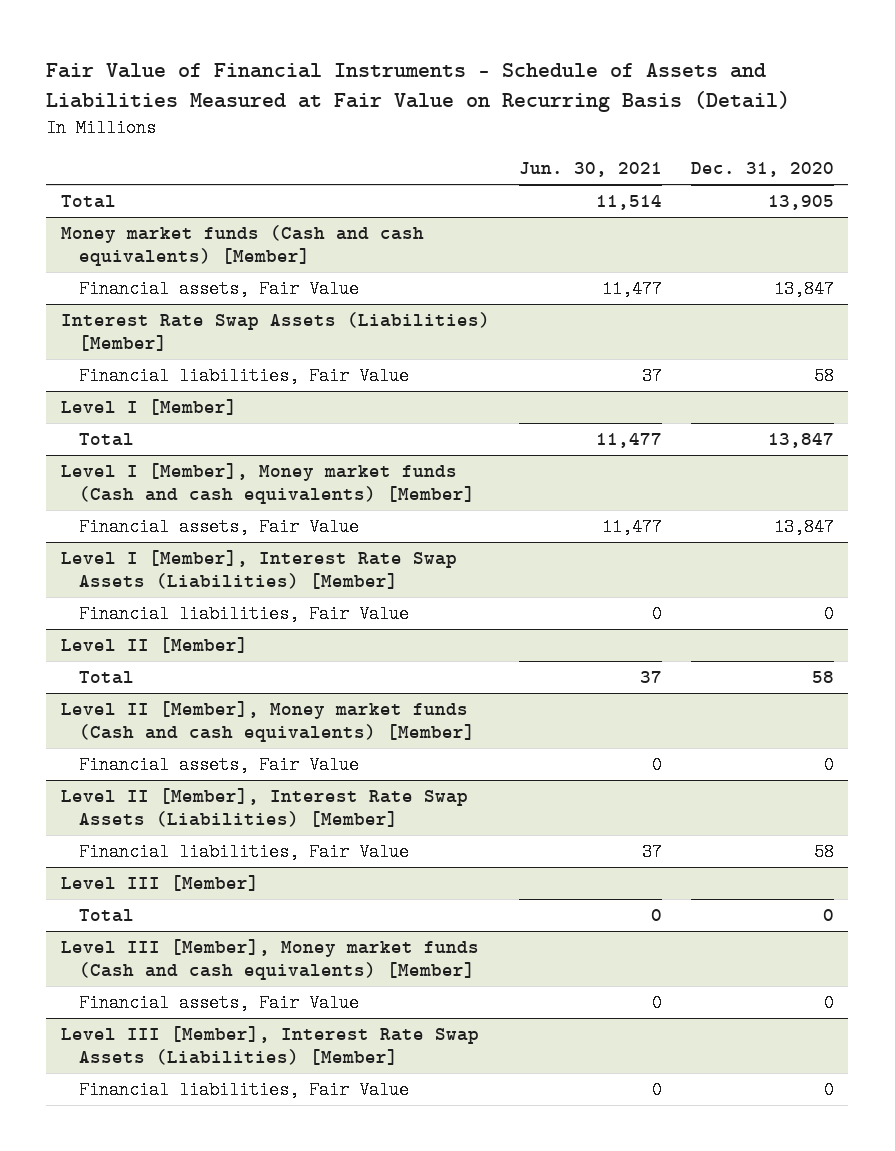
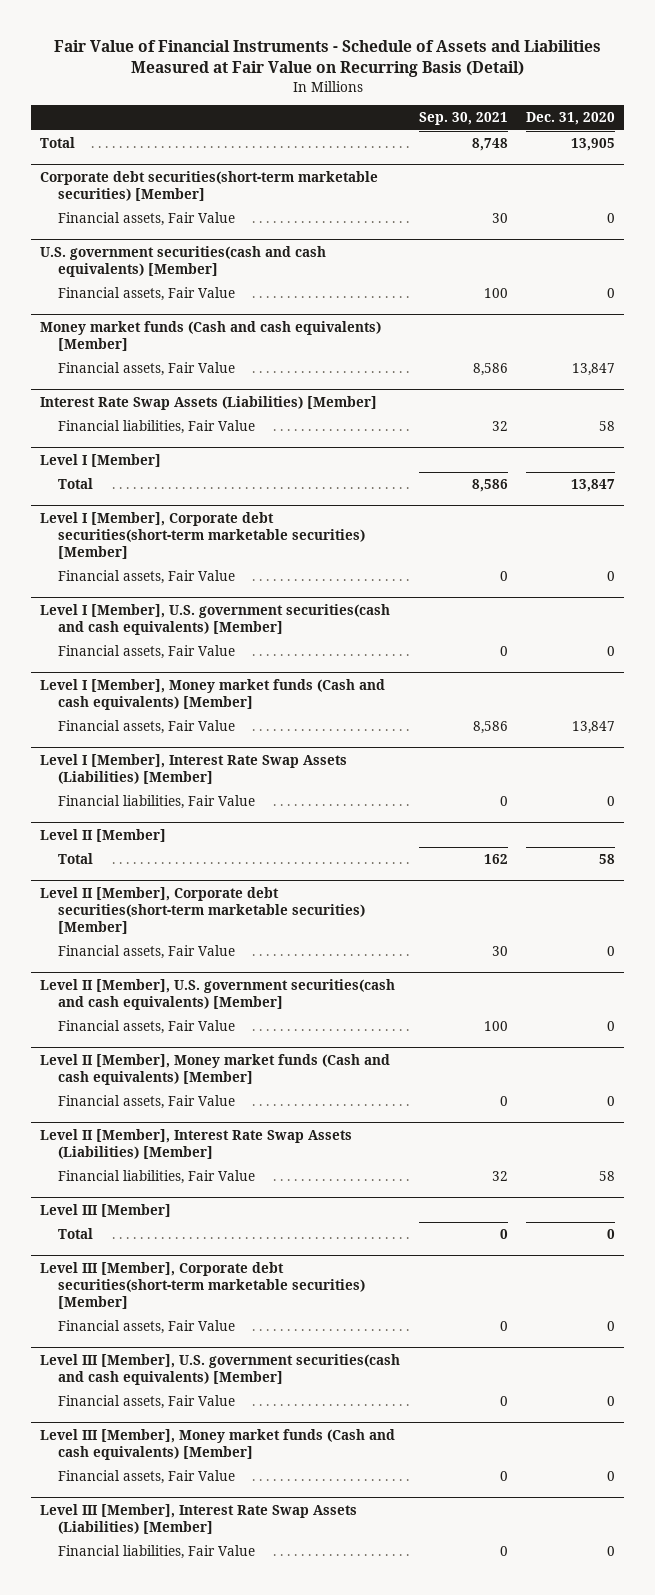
[518,162,662,178] Jun. 30, 2021 -> none
none -> [418,112,508,126] Sep. 30, 2021
none -> [40,170,379,201] Corporate debt securities(short-term marketable securities) [Member]
none -> [57,212,235,227] Financial assets, Fair Value
none -> [40,245,327,277] U.S. government securities(cash and cash equivalents) [Member]
none -> [57,287,235,302] Financial assets, Fair Value
none -> [40,511,365,559] Level I [Member], Corporate debt securities(short-term marketable securities) [Member]
none -> [57,570,235,585] Financial assets, Fair Value
none -> [40,603,391,635] Level I [Member], U.S. government securities(cash and cash equivalents) [Member]
none -> [57,645,235,660] Financial assets, Fair Value
none -> [40,886,365,934] Level II [Member], Corporate debt securities(short-term marketable securities) [Member]
none -> [57,945,235,960] Financial assets, Fair Value
none -> [40,978,396,1010] Level II [Member], U.S. government securities(cash and cash equivalents) [Member]
none -> [57,1020,235,1035] Financial assets, Fair Value
none -> [40,1261,365,1309] Level III [Member], Corporate debt securities(short-term marketable securities) [Member]
none -> [57,1320,235,1335] Financial assets, Fair Value
none -> [40,1353,401,1385] Level III [Member], U.S. government securities(cash and cash equivalents) [Member]
none -> [57,1395,235,1410] Financial assets, Fair Value

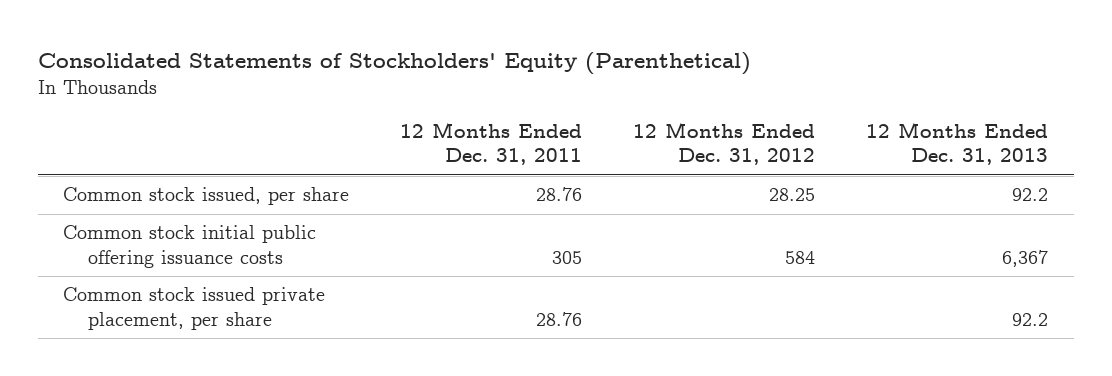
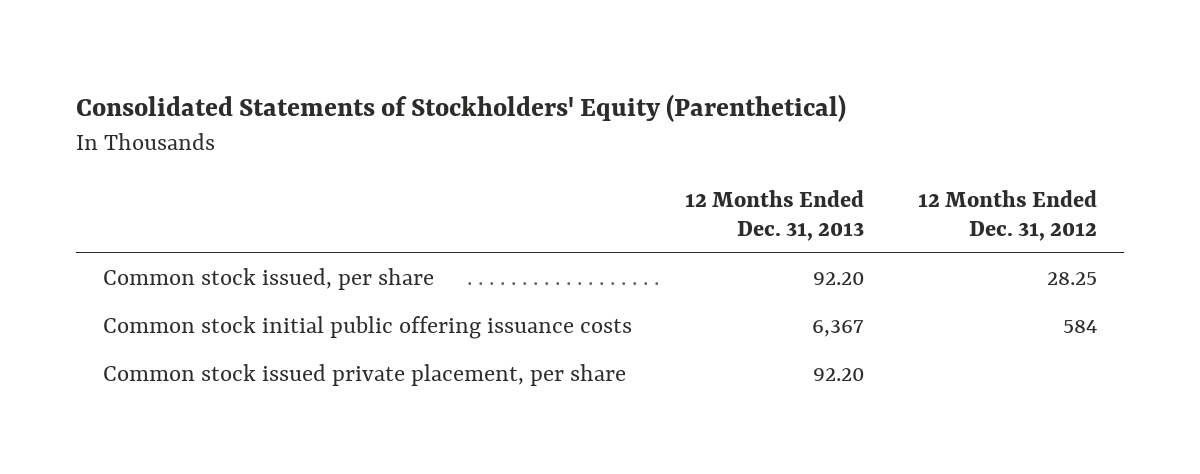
[400,122,583,166] 12 Months Ended Dec. 31, 2011 -> none
[1012,188,1049,202] 92.2 -> [813,272,865,286] 92.20
[1012,312,1049,326] 92.2 -> [813,368,865,382] 92.20

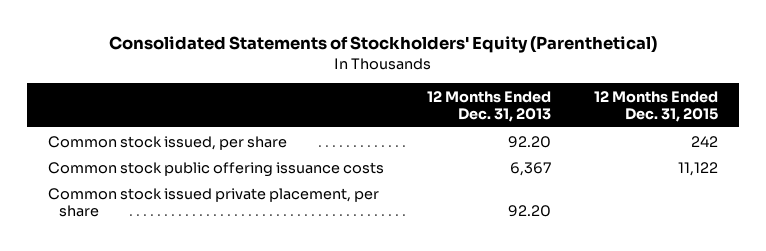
[918,189,1098,242] 12 Months Ended Dec. 31, 2012 -> none
none -> [594,90,719,123] 12 Months Ended Dec. 31, 2015
[102,316,632,340] Common stock initial public offering issuance costs -> [48,161,385,177] Common stock public offering issuance costs

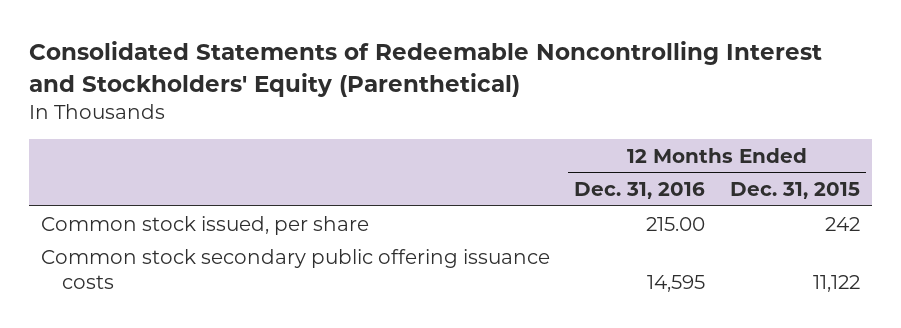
[109,36,658,54] Consolidated Statements of Stockholders' Equity (Parenthetical) -> [29,41,823,97] Consolidated Statements of Redeemable Noncontrolling Interest and Stockholders' Equity (Parenthetical)
[427,90,552,123] 12 Months Ended Dec. 31, 2013 -> none
none -> [574,181,706,199] Dec. 31, 2016
[48,187,380,217] Common stock issued private placement, per share -> none
[48,161,385,177] Common stock public offering issuance costs -> [41,248,551,290] Common stock secondary public offering issuance costs

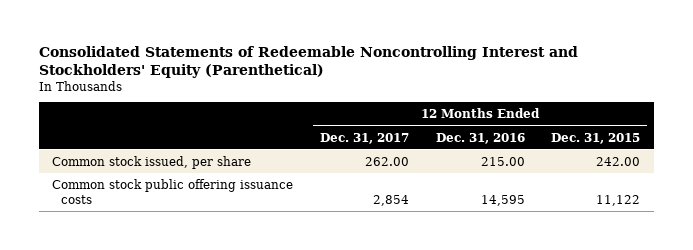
none -> [319,132,409,144] Dec. 31, 2017
[824,216,860,231] 242 -> [596,156,641,166] 242.00
[41,248,551,290] Common stock secondary public offering issuance costs -> [52,178,294,204] Common stock public offering issuance costs

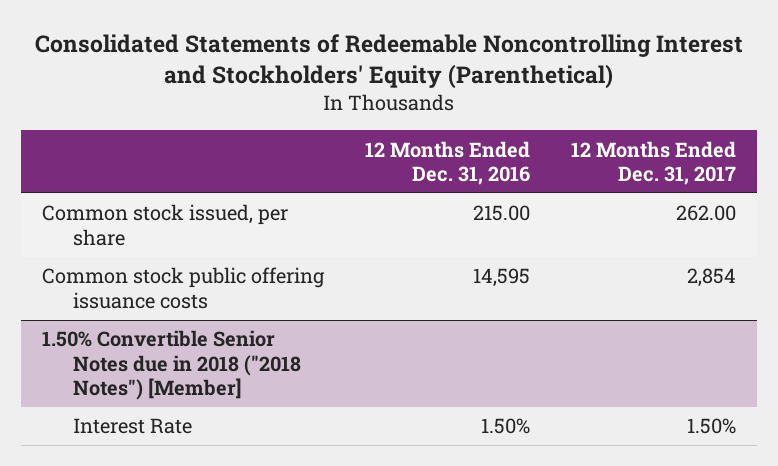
[551,132,641,144] Dec. 31, 2015 -> none
none -> [41,330,301,400] 1.50% Convertible Senior Notes due in 2018 ("2018 Notes") [Member]
none -> [72,418,192,435] Interest Rate

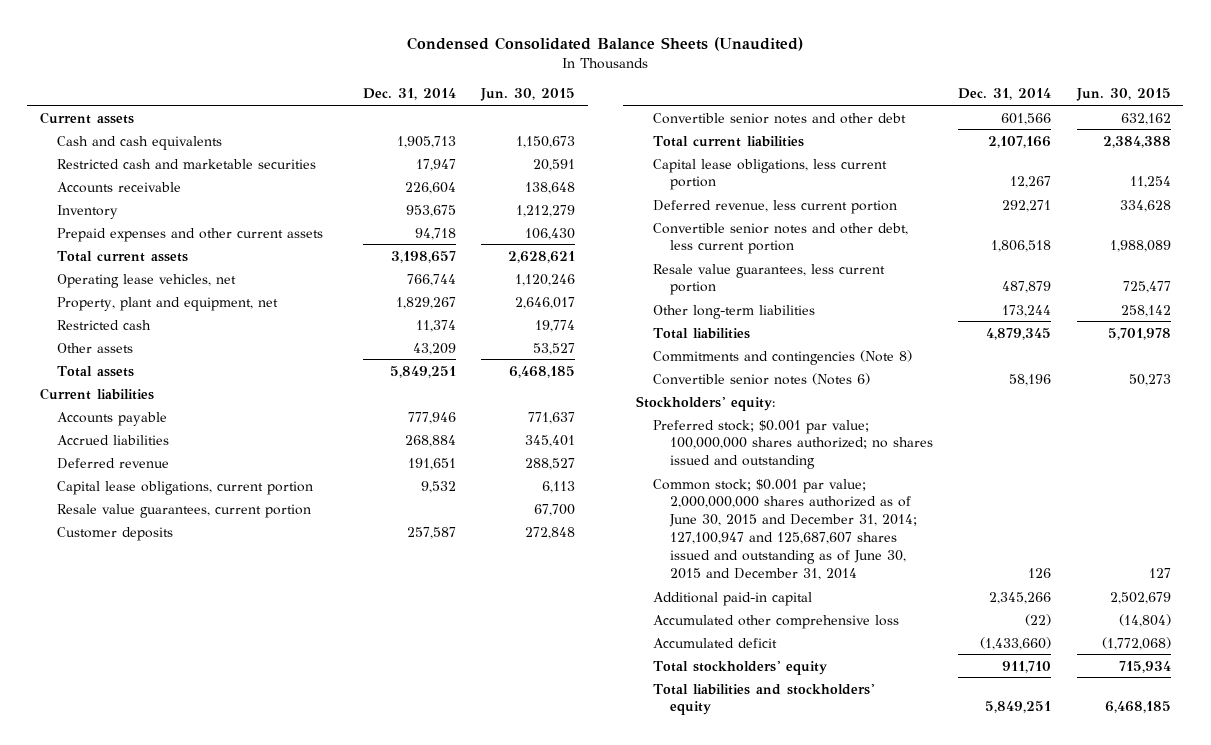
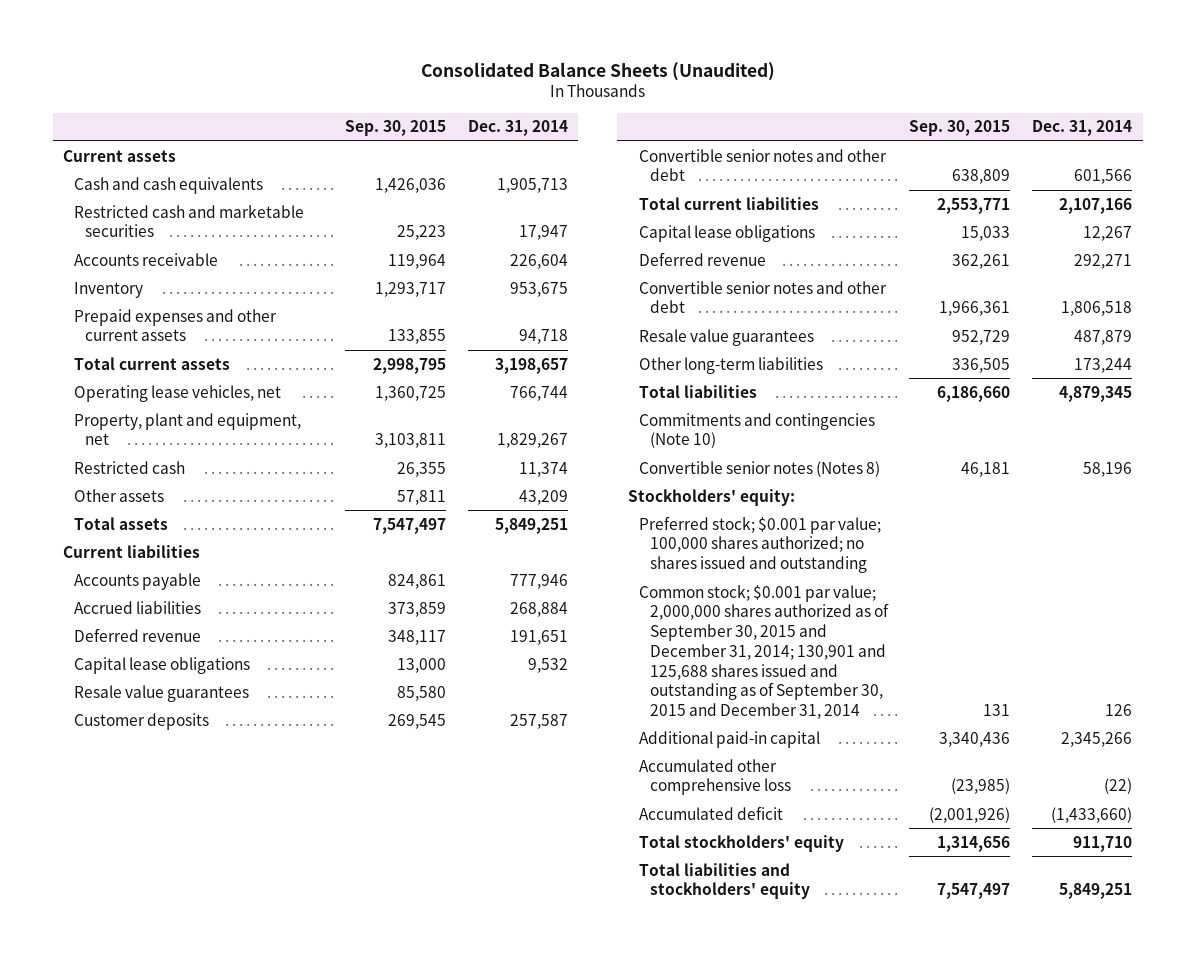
[407,37,804,52] Condensed Consolidated Balance Sheets (Unaudited) -> [420,61,775,81] Consolidated Balance Sheets (Unaudited)
[480,88,576,102] Jun. 30, 2015 -> none
none -> [344,120,446,137] Sep. 30, 2015
[57,480,314,495] Capital lease obligations, current portion -> [74,656,251,674] Capital lease obligations
[57,503,312,518] Resale value guarantees, current portion -> [74,684,250,702] Resale value guarantees
[652,158,887,191] Capital lease obligations, less current portion -> [638,224,815,242] Capital lease obligations
[652,199,897,214] Deferred revenue, less current portion -> [638,251,766,266] Deferred revenue
[652,222,908,255] Convertible senior notes and other debt, less current portion -> [638,280,887,314] Convertible senior notes and other debt
[652,263,885,296] Resale value guarantees, less current portion -> [638,328,814,346] Resale value guarantees
[652,349,912,365] Commitments and contingencies (Note 8) -> [638,412,875,449] Commitments and contingencies (Note 10)
[652,372,870,385] Convertible senior notes (Notes 6) -> [638,460,880,477] Convertible senior notes (Notes 8)
[652,419,933,470] Preferred stock; $0.001 par value; 100,000,000 shares authorized; no shares issued and outstanding -> [638,515,881,574] Preferred stock; $0.001 par value; 100,000 shares authorized; no shares issued and outstanding
[652,478,917,580] Common stock; $0.001 par value; 2,000,000,000 shares authorized as of June 30, 2015 and December 31, 2014; 127,100,947 and 125,687,607 shares issued and outstanding as of June 30, 2015 and December 31, 2014 -> [638,584,889,719] Common stock; $0.001 par value; 2,000,000 shares authorized as of September 30, 2015 and December 31, 2014; 130,901 and 125,688 shares issued and outstanding as of September 30, 2015 and December 31, 2014

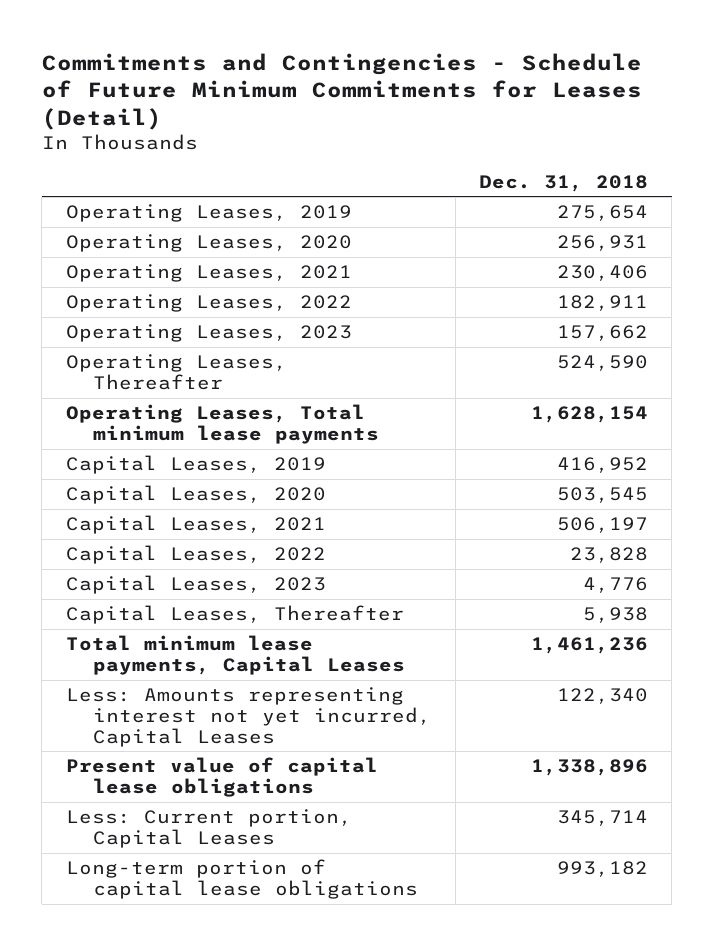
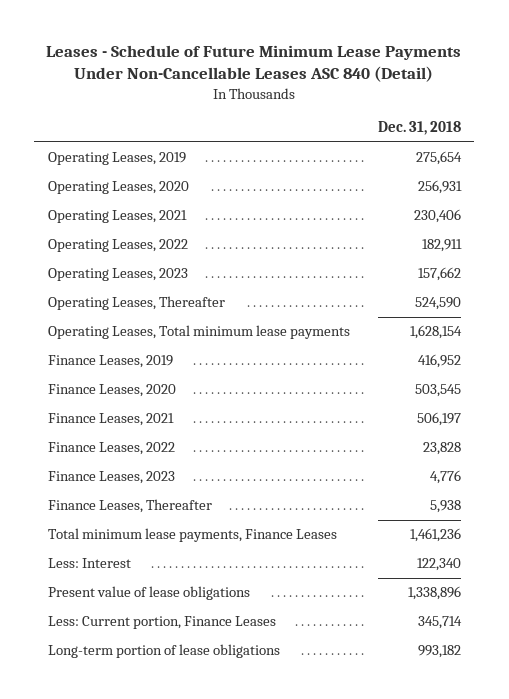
[41,52,642,130] Commitments and Contingencies - Schedule of Future Minimum Commitments for Leases (Detail) -> [46,44,462,83] Leases - Schedule of Future Minimum Lease Payments Under Non-Cancellable Leases ASC 840 (Detail)
[65,455,326,475] Capital Leases, 2019 -> [48,355,174,369] Finance Leases, 2019
[65,485,326,505] Capital Leases, 2020 -> [48,384,177,398] Finance Leases, 2020
[65,515,326,535] Capital Leases, 2021 -> [48,413,175,427] Finance Leases, 2021
[65,545,326,565] Capital Leases, 2022 -> [48,442,176,456] Finance Leases, 2022
[65,575,326,595] Capital Leases, 2023 -> [48,471,176,485] Finance Leases, 2023
[65,605,404,625] Capital Leases, Thereafter -> [48,499,213,514] Finance Leases, Thereafter
[65,635,406,675] Total minimum lease payments, Capital Leases -> [48,528,338,543] Total minimum lease payments, Finance Leases
[65,687,432,747] Less: Amounts representing interest not yet incurred, Capital Leases -> [48,558,132,569] Less: Interest
[65,757,378,797] Present value of capital lease obligations -> [48,586,251,601] Present value of lease obligations
[65,809,352,848] Less: Current portion, Capital Leases -> [48,616,277,630] Less: Current portion, Finance Leases
[65,859,419,899] Long-term portion of capital lease obligations -> [48,644,281,659] Long-term portion of lease obligations

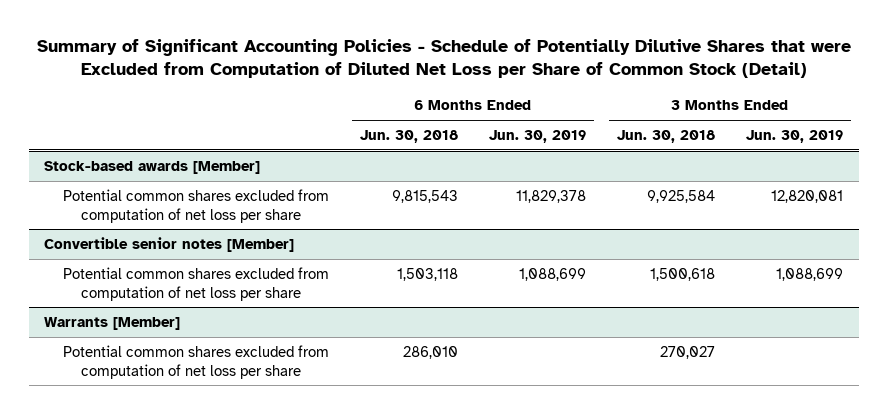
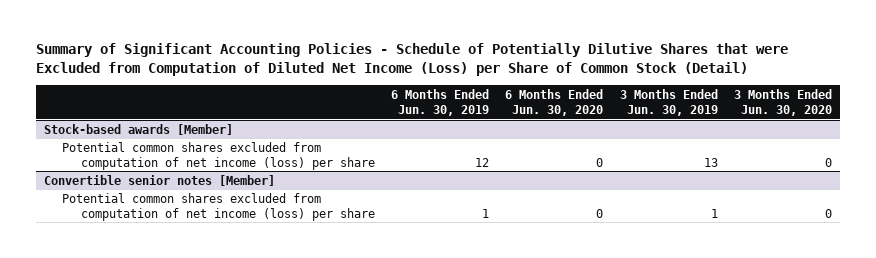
[36,39,851,79] Summary of Significant Accounting Policies - Schedule of Potentially Dilutive Shares that were Excluded from Computation of Diluted Net Loss per Share of Common Stock (Detail) -> [35,43,788,77] Summary of Significant Accounting Policies - Schedule of Potentially Dilutive Shares that were Excluded from Computation of Diluted Net Income (Loss) per Share of Common Stock (Detail)
[359,130,458,144] Jun. 30, 2018 -> none
[617,130,716,144] Jun. 30, 2018 -> none
none -> [505,88,604,116] 6 Months Ended Jun. 30, 2020
none -> [734,88,833,116] 3 Months Ended Jun. 30, 2020
[62,189,329,223] Potential common shares excluded from computation of net loss per share -> [62,141,375,170] Potential common shares excluded from computation of net income (loss) per share
[516,190,587,204] 11,829,378 -> [475,157,490,167] 12
[771,190,844,204] 12,820,081 -> [703,157,718,167] 13
[44,317,181,331] Warrants [Member] -> none
[62,345,329,379] Potential common shares excluded from computation of net loss per share -> none
[62,267,329,301] Potential common shares excluded from computation of net loss per share -> [62,192,375,221] Potential common shares excluded from computation of net income (loss) per share
[519,268,587,282] 1,088,699 -> [482,208,490,218] 1
[776,268,844,282] 1,088,699 -> [710,208,718,218] 1

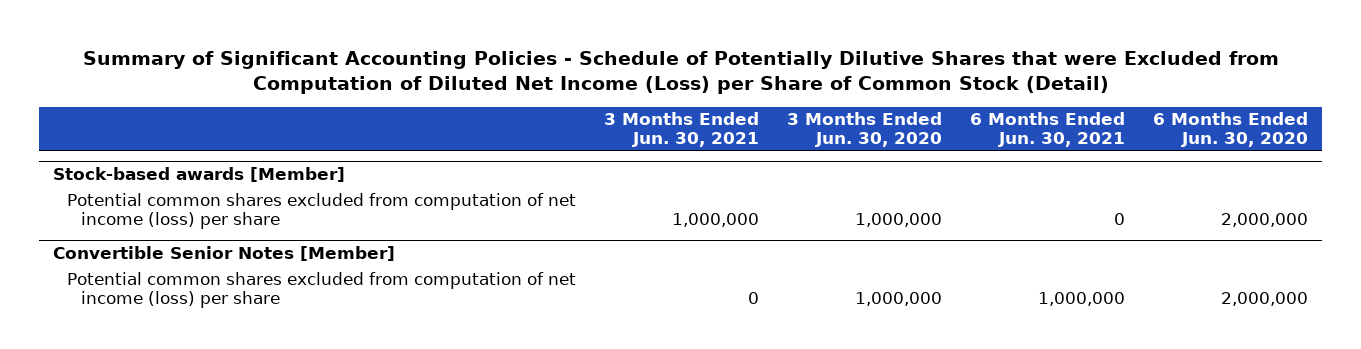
[391,88,490,116] 6 Months Ended Jun. 30, 2019 -> none
[619,88,718,116] 3 Months Ended Jun. 30, 2019 -> none
none -> [604,112,760,148] 3 Months Ended Jun. 30, 2021
none -> [970,112,1126,148] 6 Months Ended Jun. 30, 2021
[596,157,604,167] 0 -> [1221,212,1309,227] 2,000,000
[825,157,833,167] 0 -> [855,212,943,227] 1,000,000
[43,174,275,186] Convertible senior notes [Member] -> [53,246,396,262] Convertible Senior Notes [Member]
[596,208,604,218] 0 -> [1221,291,1309,306] 2,000,000
[825,208,833,218] 0 -> [855,291,943,306] 1,000,000

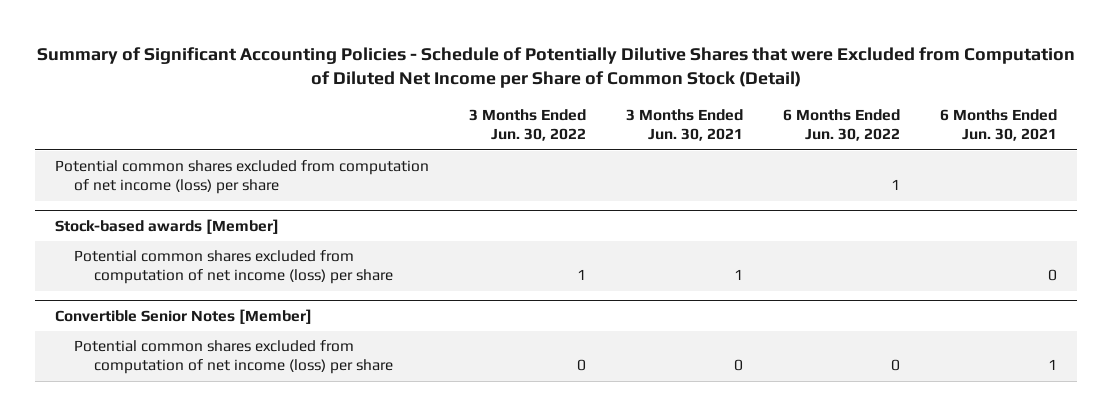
[82,50,1279,95] Summary of Significant Accounting Policies - Schedule of Potentially Dilutive Shares that were Excluded from Computation of Diluted Net Income (Loss) per Share of Common Stock (Detail) -> [37,46,1076,89] Summary of Significant Accounting Policies - Schedule of Potentially Dilutive Shares that were Excluded from Computation of Diluted Net Income per Share of Common Stock (Detail)
[787,112,943,148] 3 Months Ended Jun. 30, 2020 -> none
[1153,112,1309,148] 6 Months Ended Jun. 30, 2020 -> none
none -> [469,109,587,142] 3 Months Ended Jun. 30, 2022
none -> [783,109,901,142] 6 Months Ended Jun. 30, 2022
none -> [55,160,430,195] Potential common shares excluded from computation of net income (loss) per share
[672,212,760,227] 1,000,000 -> [734,269,744,281] 1
[1038,291,1126,306] 1,000,000 -> [1048,359,1058,371] 1

